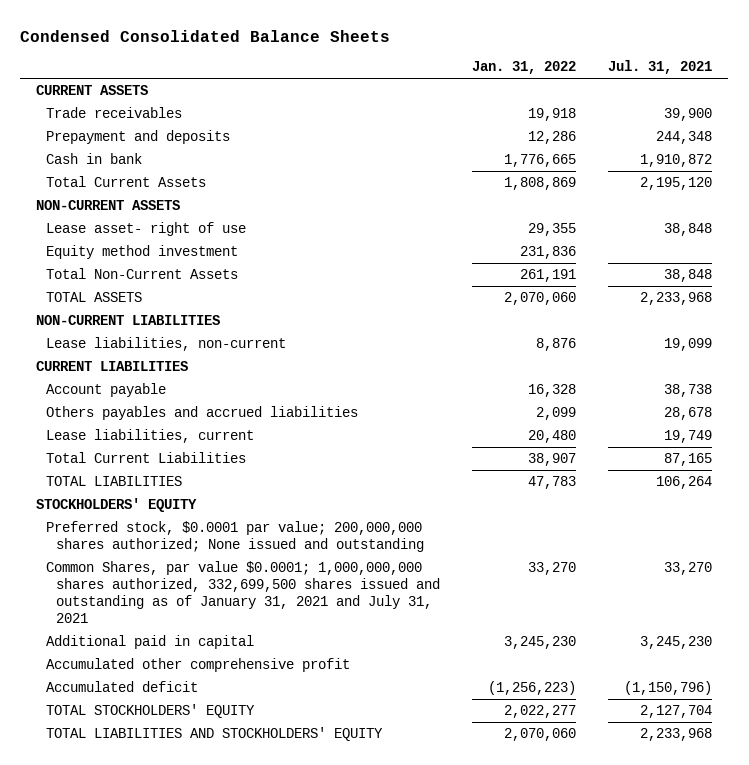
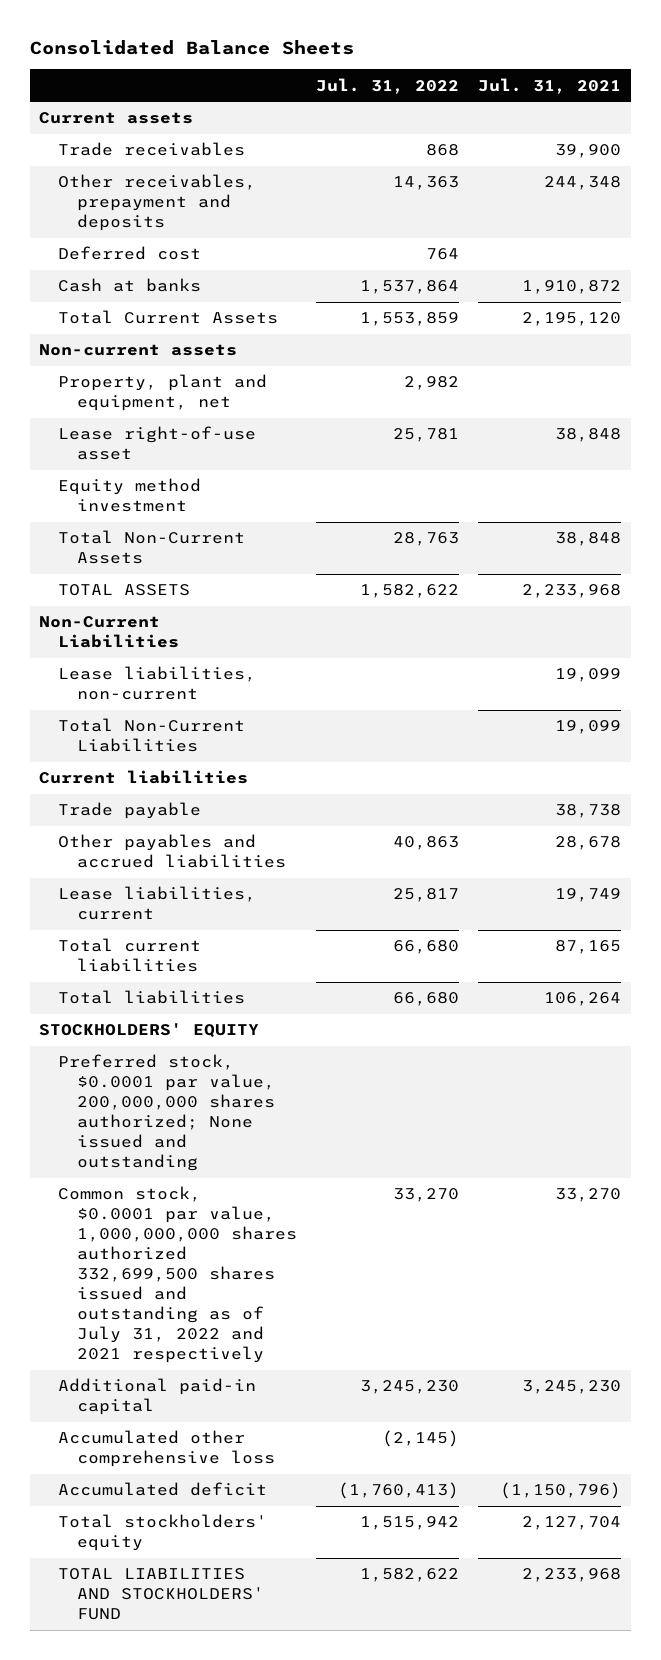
[20,29,391,42] Condensed Consolidated Balance Sheets -> [29,39,354,55] Consolidated Balance Sheets
[472,61,577,75] Jan. 31, 2022 -> none
none -> [316,77,460,94] Jul. 31, 2022
[36,84,149,95] CURRENT ASSETS -> [39,112,194,125] Current assets
[46,129,231,144] Prepayment and deposits -> [58,174,257,232] Other receivables, prepayment and deposits
none -> [58,246,202,261] Deferred cost
[46,152,143,164] Cash in bank -> [58,278,202,293] Cash at banks
[36,199,181,210] NON-CURRENT ASSETS -> [39,344,238,357] Non-current assets
none -> [58,374,268,412] Property, plant and equipment, net
[46,221,247,236] Lease asset- right of use -> [58,426,257,461] Lease right-of-use asset
[36,314,221,325] NON-CURRENT LIABILITIES -> [39,616,180,649] Non-Current Liabilities
none -> [58,718,246,753] Total Non-Current Liabilities
[36,360,189,371] CURRENT LIABILITIES -> [39,770,249,785] Current liabilities
[46,382,167,397] Account payable -> [58,802,202,820] Trade payable
[46,405,359,420] Others payables and accrued liabilities -> [58,834,287,869] Other payables and accrued liabilities
[46,451,247,463] Total Current Liabilities -> [58,938,202,973] Total current liabilities
[46,475,183,486] TOTAL LIABILITIES -> [58,990,246,1005] Total liabilities
[46,520,425,552] Preferred stock, $0.0001 par value; 200,000,000 shares authorized; None issued and outstanding -> [58,1054,276,1172] Preferred stock, $0.0001 par value, 200,000,000 shares authorized; None issued and outstanding
[46,560,441,624] Common Shares, par value $0.0001; 1,000,000,000 shares authorized, 332,699,500 shares issued and outstanding as of January 31, 2021 and July 31, 2021 -> [58,1186,298,1364] Common stock, $0.0001 par value, 1,000,000,000 shares authorized 332,699,500 shares issued and outstanding as of July 31, 2022 and 2021 respectively
[46,634,255,649] Additional paid in capital -> [58,1378,257,1416] Additional paid-in capital
[46,657,351,672] Accumulated other comprehensive profit -> [58,1430,276,1468] Accumulated other comprehensive loss
[46,703,256,718] TOTAL STOCKHOLDERS' EQUITY -> [58,1514,268,1552] Total stockholders' equity
[46,726,384,741] TOTAL LIABILITIES AND STOCKHOLDERS' EQUITY -> [58,1568,265,1621] TOTAL LIABILITIES AND STOCKHOLDERS' FUND

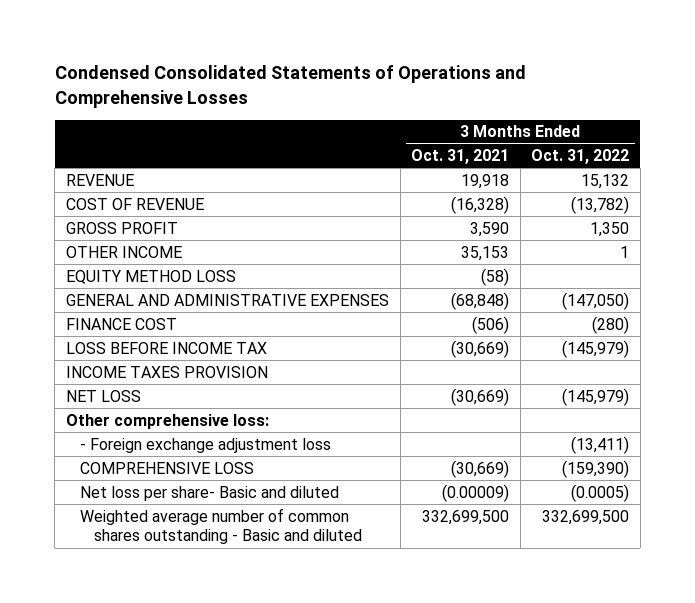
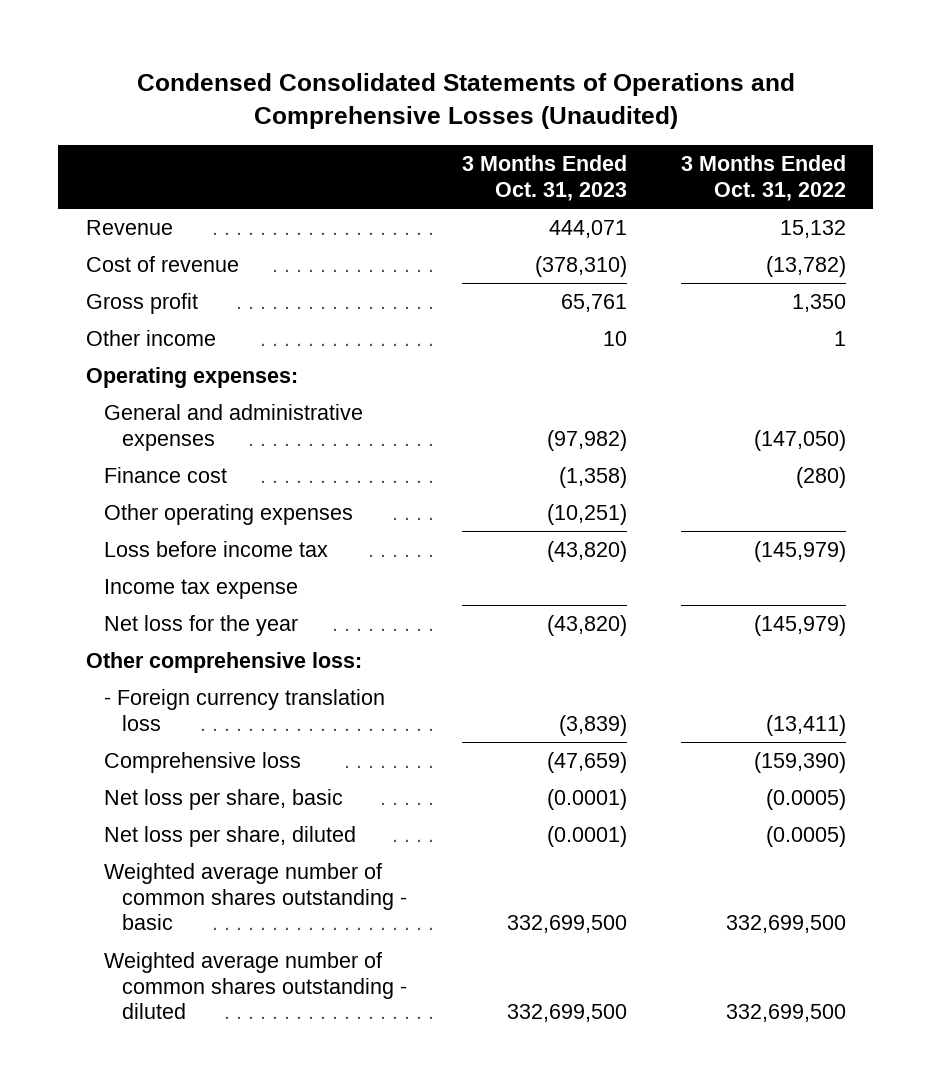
[54,65,526,108] Condensed Consolidated Statements of Operations and Comprehensive Losses -> [136,73,795,130] Condensed Consolidated Statements of Operations and Comprehensive Losses (Unaudited)
[411,149,510,165] Oct. 31, 2021 -> none
none -> [461,155,627,202] 3 Months Ended Oct. 31, 2023
[65,269,236,284] EQUITY METHOD LOSS -> none
[65,173,134,186] REVENUE -> [85,219,173,235] Revenue
[65,197,204,210] COST OF REVENUE -> [85,255,239,272] Cost of revenue
[65,221,178,234] GROSS PROFIT -> [85,292,198,314] Gross profit
[65,245,182,258] OTHER INCOME -> [85,329,216,346] Other income
none -> [85,366,298,388] Operating expenses:
[65,293,389,306] GENERAL AND ADMINISTRATIVE EXPENSES -> [103,403,363,451] General and administrative expenses
[65,317,177,330] FINANCE COST -> [103,466,227,483] Finance cost
none -> [103,503,353,525] Other operating expenses
[65,341,267,354] LOSS BEFORE INCOME TAX -> [103,540,328,557] Loss before income tax
[65,365,268,378] INCOME TAXES PROVISION -> [103,578,298,599] Income tax expense
[65,389,141,402] NET LOSS -> [103,614,298,636] Net loss for the year
[79,437,331,453] - Foreign exchange adjustment loss -> [103,688,385,731] - Foreign currency translation loss
[79,461,254,474] COMPREHENSIVE LOSS -> [103,751,301,773] Comprehensive loss
[79,485,339,501] Net loss per share- Basic and diluted -> [103,788,343,810] Net loss per share, basic
none -> [103,825,356,847] Net loss per share, diluted
[79,507,362,545] Weighted average number of common shares outstanding - Basic and diluted -> [103,862,408,931] Weighted average number of common shares outstanding - basic
none -> [103,951,408,1020] Weighted average number of common shares outstanding - diluted

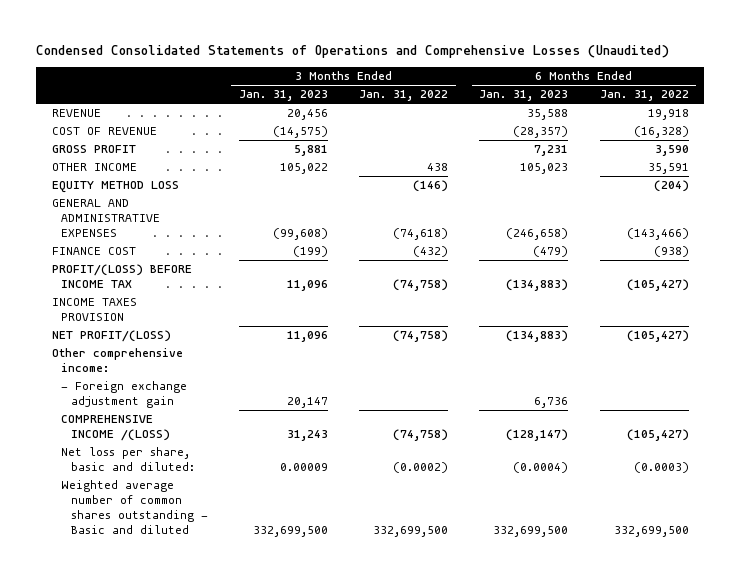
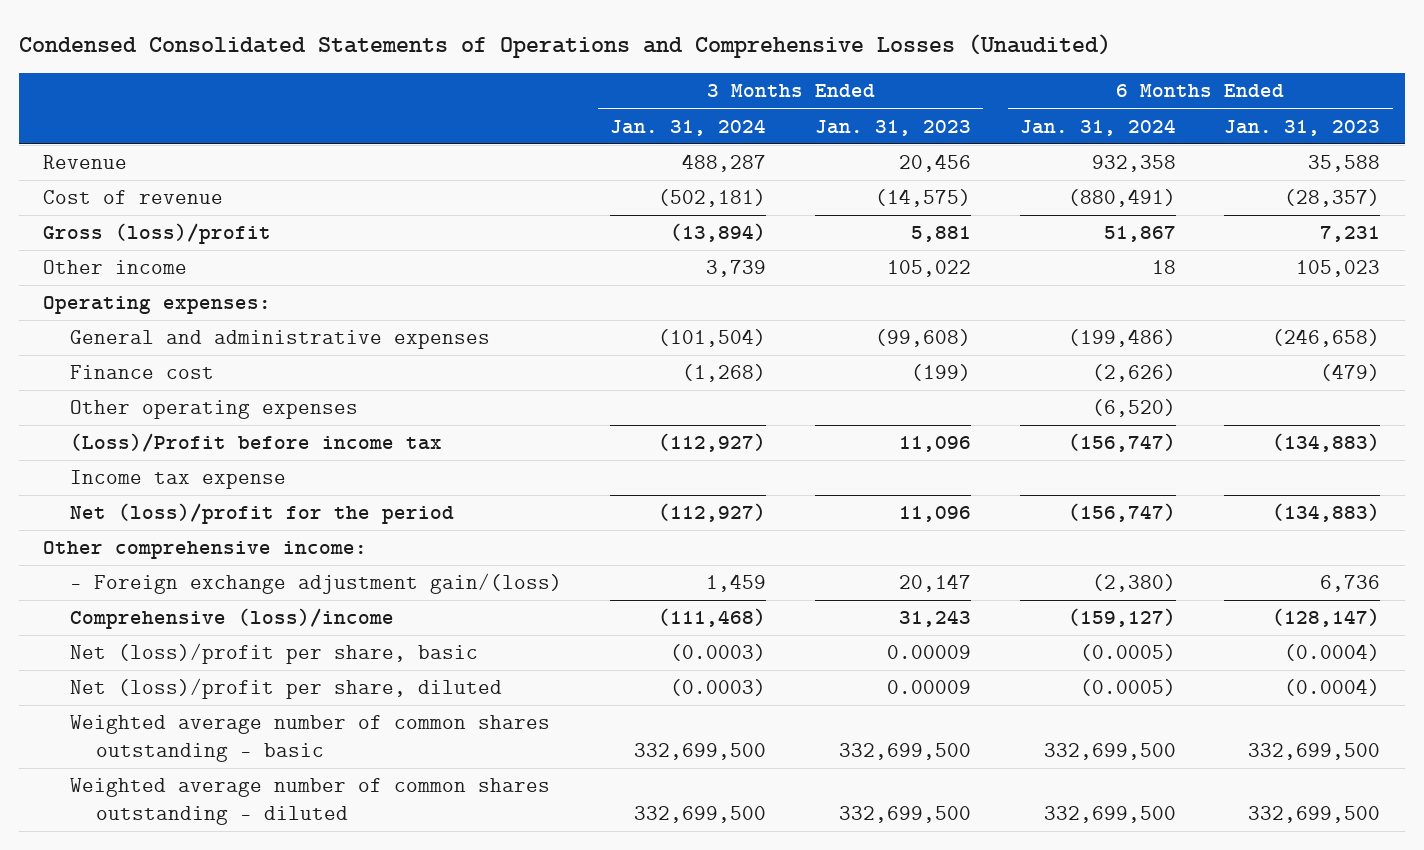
[359,90,449,102] Jan. 31, 2022 -> none
[599,90,689,102] Jan. 31, 2022 -> none
none -> [610,118,767,136] Jan. 31, 2024
none -> [1019,118,1176,136] Jan. 31, 2024
[51,181,179,194] EQUITY METHOD LOSS -> none
[51,109,101,118] REVENUE -> [43,155,128,170] Revenue
[51,127,157,136] COST OF REVENUE -> [43,190,224,205] Cost of revenue
[51,145,136,154] GROSS PROFIT -> [43,223,272,245] Gross (loss)/profit
[51,163,137,172] OTHER INCOME -> [43,260,188,275] Other income
none -> [43,296,272,315] Operating expenses:
[51,199,161,238] GENERAL AND ADMINISTRATIVE EXPENSES -> [69,330,490,350] General and administrative expenses
[51,247,136,256] FINANCE COST -> [69,365,214,380] Finance cost
none -> [69,400,358,420] Other operating expenses
[51,264,192,289] PROFIT/(LOSS) BEFORE INCOME TAX -> [69,433,442,453] (Loss)/Profit before income tax
[51,298,137,322] INCOME TAXES PROVISION -> [69,470,286,490] Income tax expense
[51,330,171,343] NET PROFIT/(LOSS) -> [69,503,454,525] Net (loss)/profit for the period
[61,381,188,409] - Foreign exchange adjustment gain -> [69,573,562,595] - Foreign exchange adjustment gain/(loss)
[61,415,170,442] COMPREHENSIVE INCOME /(LOSS) -> [69,608,394,630] Comprehensive (loss)/income
[61,447,195,472] Net loss per share, basic and diluted: -> [69,643,478,665] Net (loss)/profit per share, basic
none -> [69,678,502,700] Net (loss)/profit per share, diluted
[61,480,208,535] Weighted average number of common shares outstanding - Basic and diluted -> [69,715,550,762] Weighted average number of common shares outstanding - basic
none -> [69,778,550,825] Weighted average number of common shares outstanding - diluted

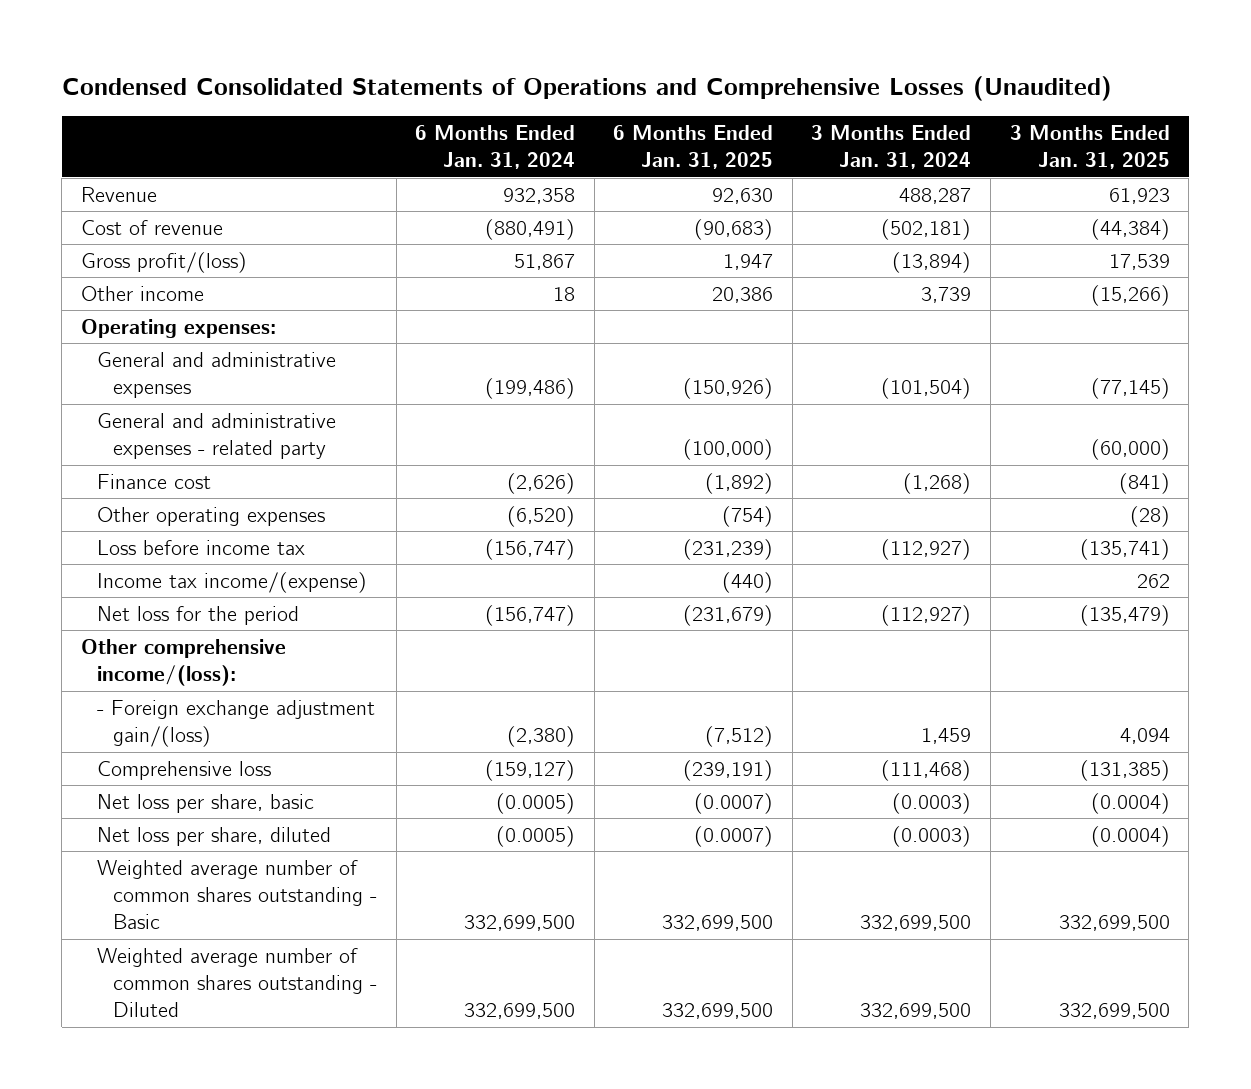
[815,119,972,136] Jan. 31, 2023 -> none
[1224,119,1381,136] Jan. 31, 2023 -> none
none -> [613,125,774,170] 6 Months Ended Jan. 31, 2025
none -> [1009,125,1170,170] 3 Months Ended Jan. 31, 2025
[43,223,272,245] Gross (loss)/profit -> [81,251,248,273] Gross profit/(loss)
none -> [96,412,336,460] General and administrative expenses - related party
[69,433,442,453] (Loss)/Profit before income tax -> [96,539,305,555] Loss before income tax
[69,470,286,490] Income tax expense -> [96,571,367,593] Income tax income/(expense)
[69,503,454,525] Net (loss)/profit for the period -> [96,605,299,625] Net loss for the period
[43,541,368,560] Other comprehensive income: -> [81,638,287,687] Other comprehensive income/(loss):
[69,608,394,630] Comprehensive (loss)/income -> [96,760,271,780] Comprehensive loss
[69,643,478,665] Net (loss)/profit per share, basic -> [96,793,314,813] Net loss per share, basic
[69,678,502,700] Net (loss)/profit per share, diluted -> [96,826,331,846] Net loss per share, diluted
[69,715,550,762] Weighted average number of common shares outstanding - basic -> [96,859,377,930] Weighted average number of common shares outstanding - Basic
[69,778,550,825] Weighted average number of common shares outstanding - diluted -> [96,947,377,1018] Weighted average number of common shares outstanding - Diluted

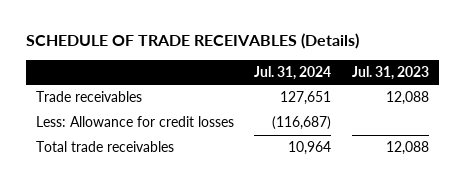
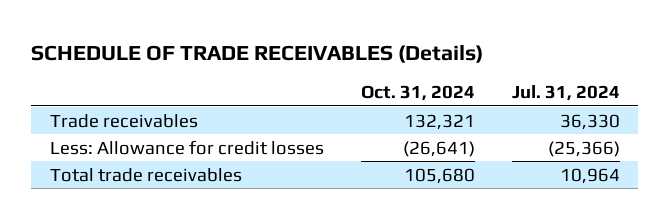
[351,65,429,80] Jul. 31, 2023 -> none
none -> [360,85,475,102] Oct. 31, 2024
[280,91,332,106] 127,651 -> [559,113,620,130] 36,330
[272,116,332,131] (116,687) -> [547,140,620,157] (25,366)

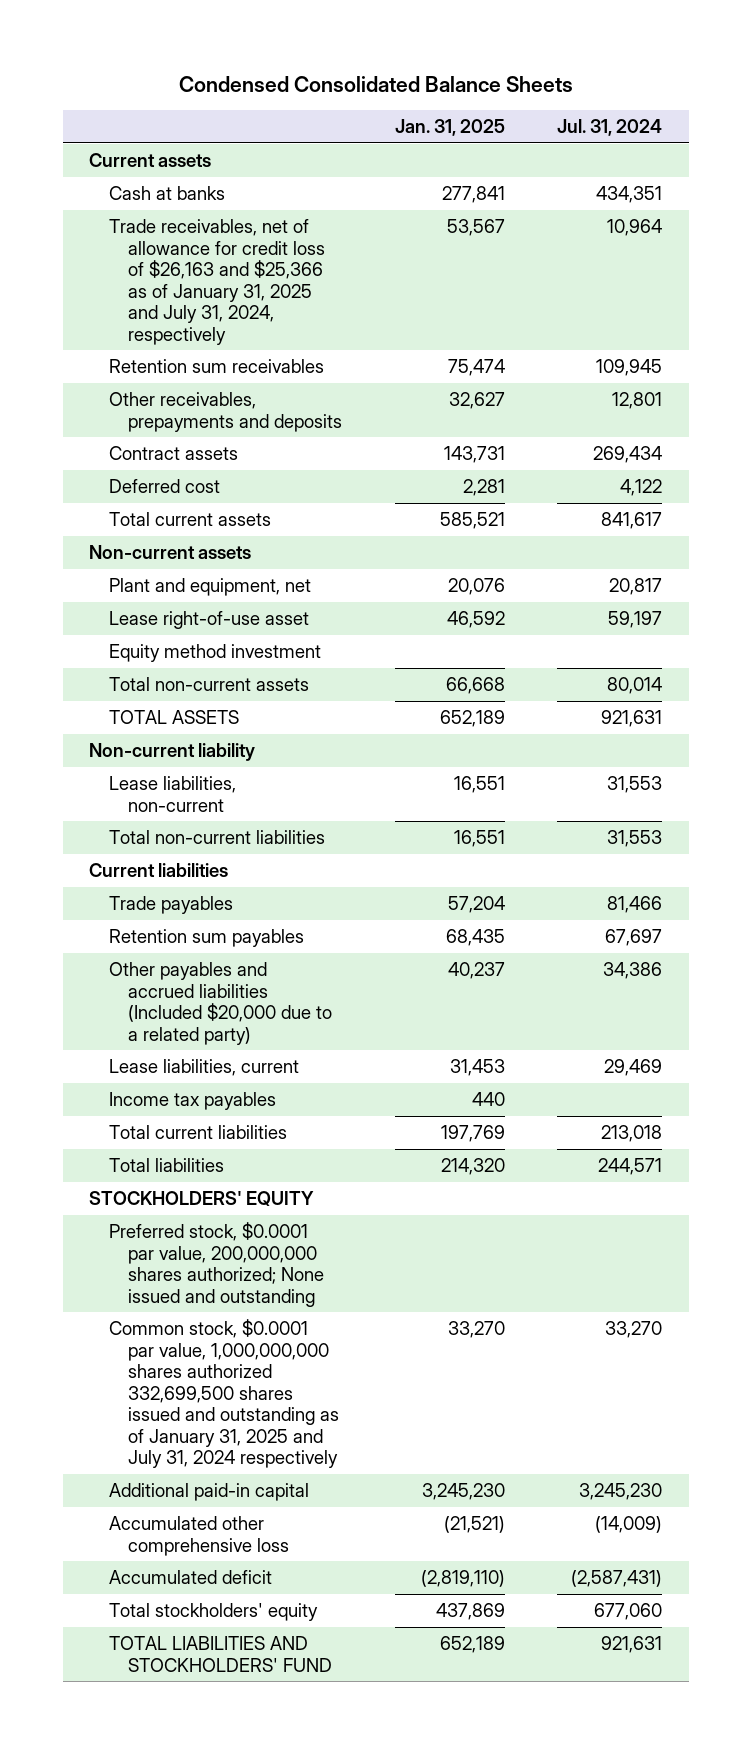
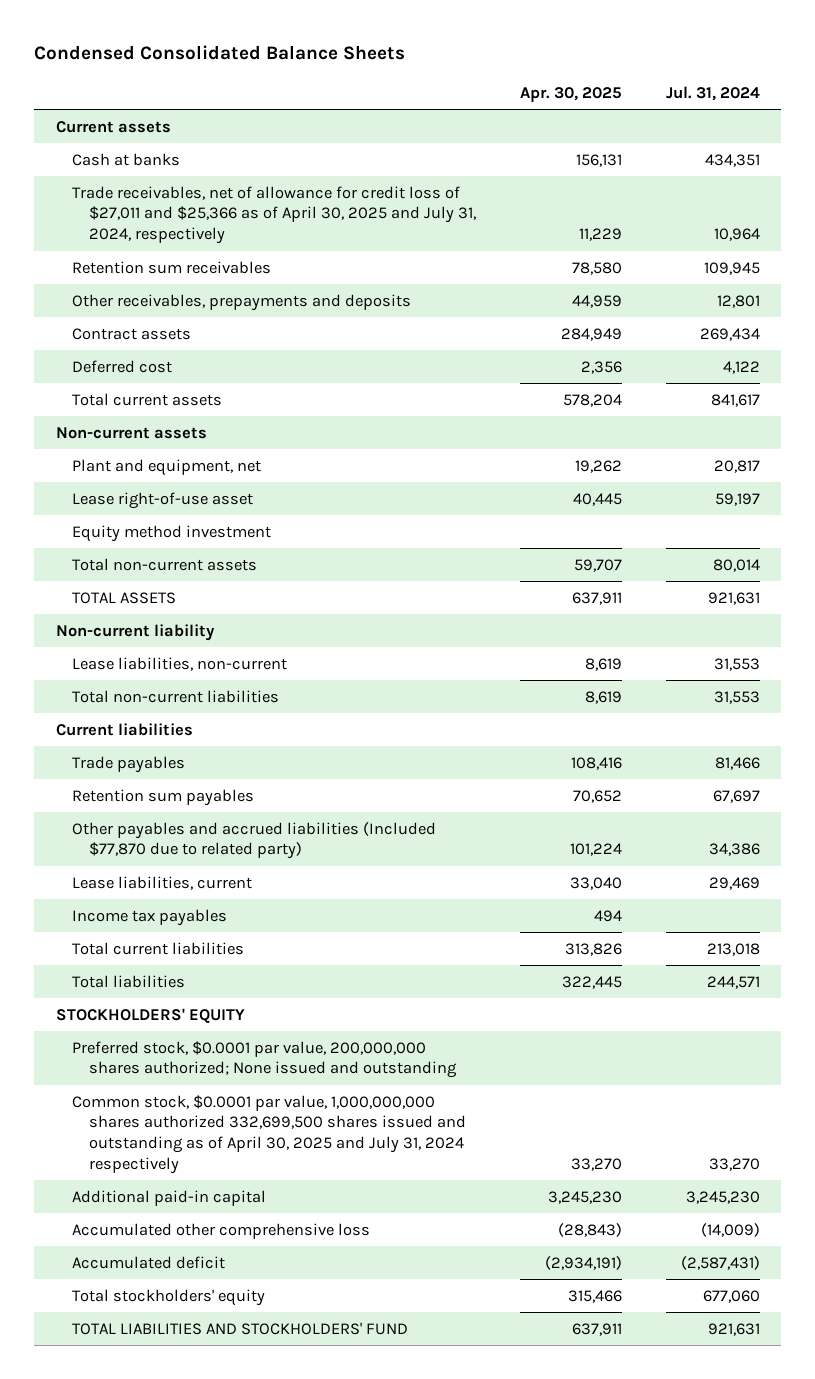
[394,119,505,137] Jan. 31, 2025 -> none
none -> [519,86,622,102] Apr. 30, 2025
[108,219,325,345] Trade receivables, net of allowance for credit loss of $26,163 and $25,366 as of January 31, 2025 and July 31, 2024, respectively -> [72,185,477,245] Trade receivables, net of allowance for credit loss of $27,011 and $25,366 as of April 30, 2025 and July 31, 2024, respectively
[108,962,332,1045] Other payables and accrued liabilities (Included $20,000 due to a related party) -> [72,821,437,860] Other payables and accrued liabilities (Included $77,870 due to related party)
[108,1319,339,1469] Common stock, $0.0001 par value, 1,000,000,000 shares authorized 332,699,500 shares issued and outstanding as of January 31, 2025 and July 31, 2024 respectively -> [72,1094,467,1174] Common stock, $0.0001 par value, 1,000,000,000 shares authorized 332,699,500 shares issued and outstanding as of April 30, 2025 and July 31, 2024 respectively

